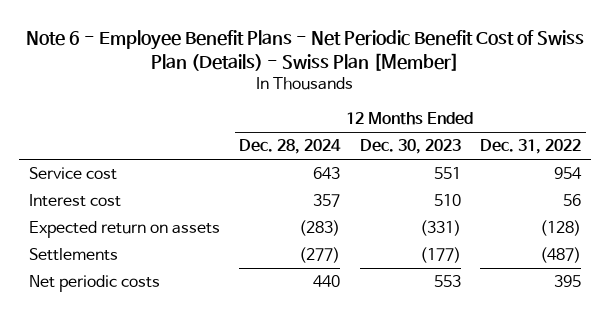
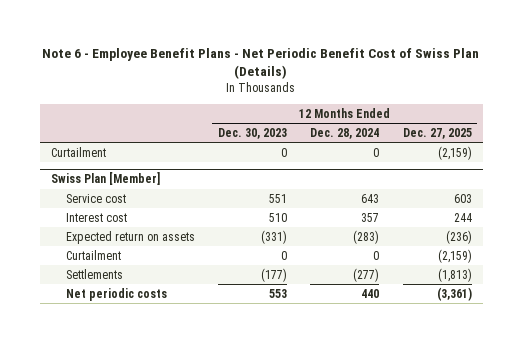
[26,29,585,71] Note 6 - Employee Benefit Plans - Net Periodic Benefit Cost of Swiss Plan (Details) - Swiss Plan [Member] -> [42,48,480,80] Note 6 - Employee Benefit Plans - Net Periodic Benefit Cost of Swiss Plan (Details)
[480,139,582,155] Dec. 31, 2022 -> none
none -> [402,127,472,139] Dec. 27, 2025
none -> [51,146,107,157] Curtailment
none -> [51,172,161,186] Swiss Plan [Member]
none -> [65,249,121,260] Curtailment

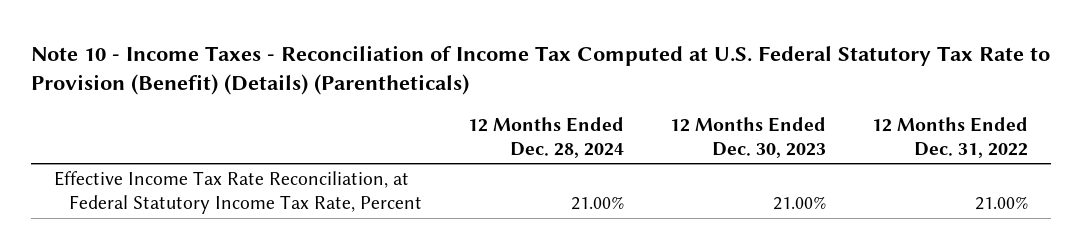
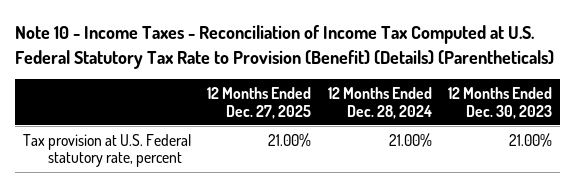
[872,117,1029,158] 12 Months Ended Dec. 31, 2022 -> none
none -> [207,86,312,119] 12 Months Ended Dec. 27, 2025
[53,171,422,214] Effective Income Tax Rate Reconciliation, at Federal Statutory Income Tax Rate, Percent -> [23,133,192,168] Tax provision at U.S. Federal statutory rate, percent

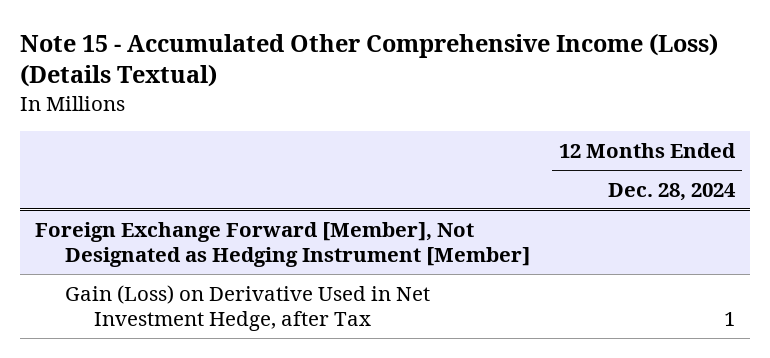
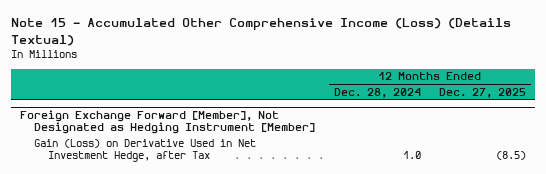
none -> [439,88,527,99] Dec. 27, 2025
[723,312,735,327] 1 -> [402,151,421,160] 1.0

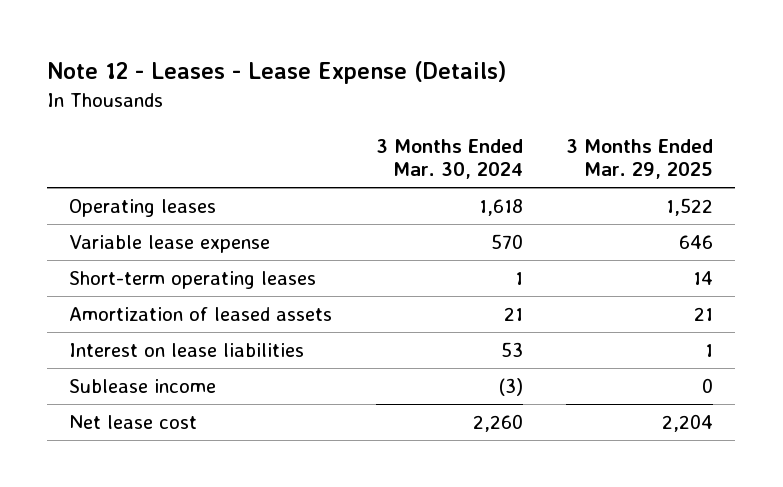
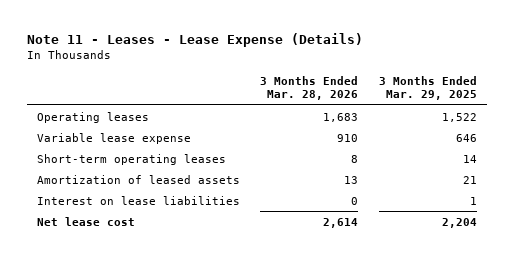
[47,61,507,85] Note 12 - Leases - Lease Expense (Details) -> [26,32,363,47] Note 11 - Leases - Lease Expense (Details)
[375,138,523,180] 3 Months Ended Mar. 30, 2024 -> none
none -> [260,75,359,101] 3 Months Ended Mar. 28, 2026
[69,379,217,394] Sublease income -> none

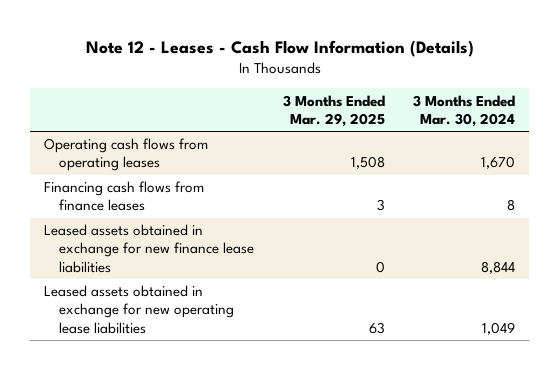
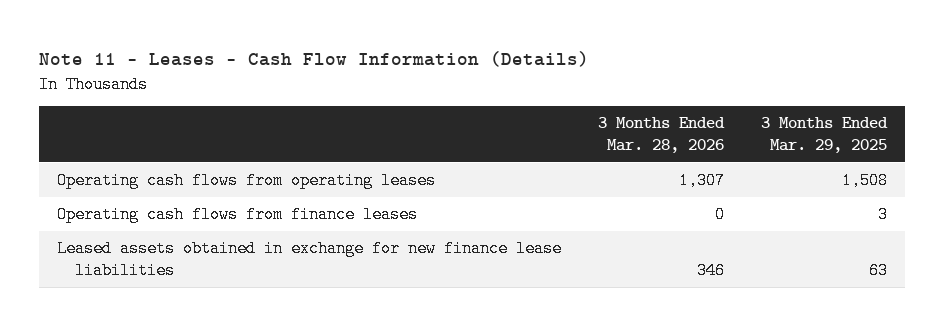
[85,40,474,58] Note 12 - Leases - Cash Flow Information (Details) -> [38,51,589,68] Note 11 - Leases - Cash Flow Information (Details)
[413,94,516,127] 3 Months Ended Mar. 30, 2024 -> none
none -> [597,117,725,153] 3 Months Ended Mar. 28, 2026
[43,285,235,334] Leased assets obtained in exchange for new operating lease liabilities -> none
[43,181,204,212] Financing cash flows from finance leases -> [57,206,419,224] Operating cash flows from finance leases
[375,260,385,273] 0 -> [868,261,888,279] 63

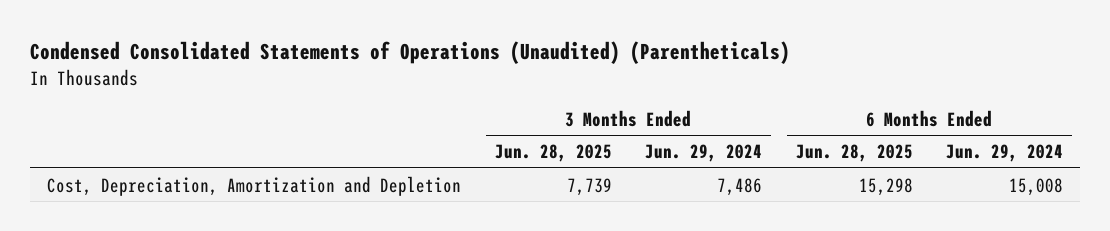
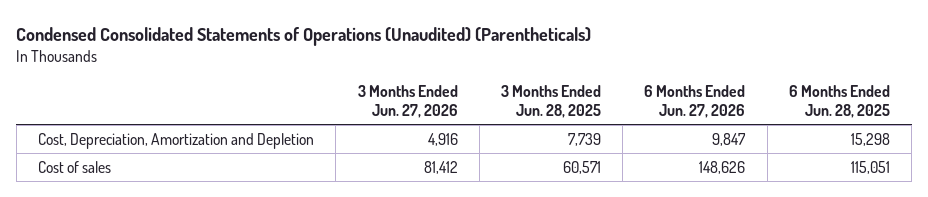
[645,144,763,163] Jun. 29, 2024 -> none
[946,144,1064,163] Jun. 29, 2024 -> none
none -> [357,85,458,119] 3 Months Ended Jun. 27, 2026
none -> [644,85,746,119] 6 Months Ended Jun. 27, 2026
none -> [38,160,112,173] Cost of sales

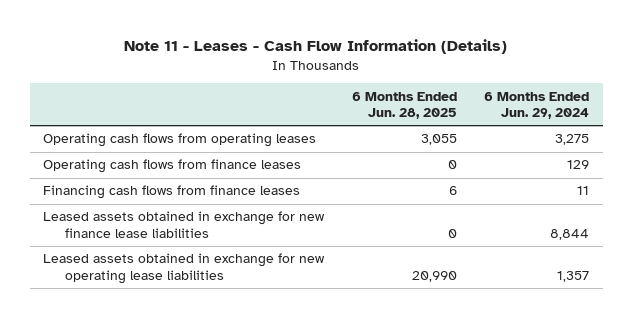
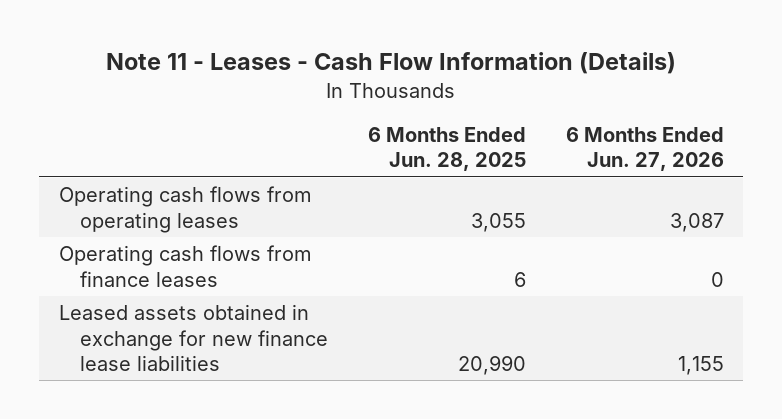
[484,91,590,120] 6 Months Ended Jun. 29, 2024 -> none
none -> [565,127,724,172] 6 Months Ended Jun. 27, 2026
[43,185,301,200] Financing cash flows from finance leases -> none
[43,253,326,284] Leased assets obtained in exchange for new operating lease liabilities -> none
[447,160,457,170] 0 -> [513,271,526,287] 6
[447,228,457,238] 0 -> [457,354,526,375] 20,990

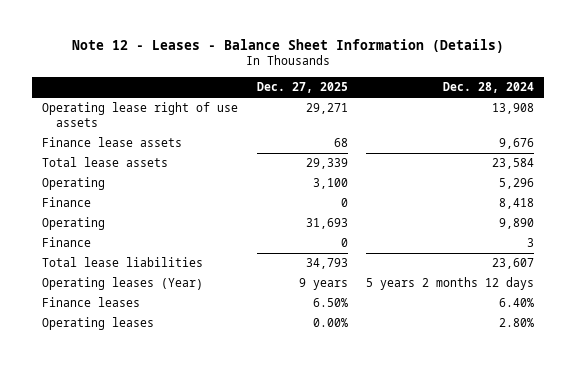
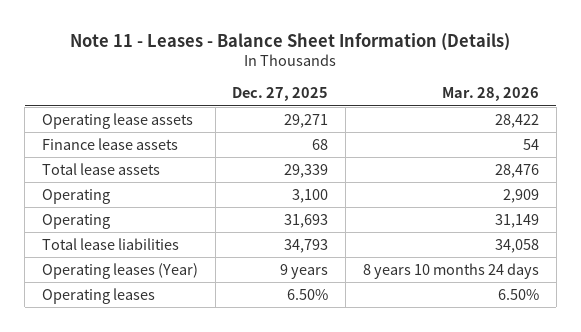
[72,38,505,53] Note 12 - Leases - Balance Sheet Information (Details) -> [70,32,511,51] Note 11 - Leases - Balance Sheet Information (Details)
[443,82,535,94] Dec. 28, 2024 -> none
none -> [442,87,540,102] Mar. 28, 2026
[41,102,238,127] Operating lease right of use assets -> [41,112,193,129] Operating lease assets
[41,197,91,208] Finance -> none
[41,237,91,248] Finance -> none
[41,297,140,308] Finance leases -> none
[312,318,348,328] 0.00% -> [287,288,329,300] 6.50%

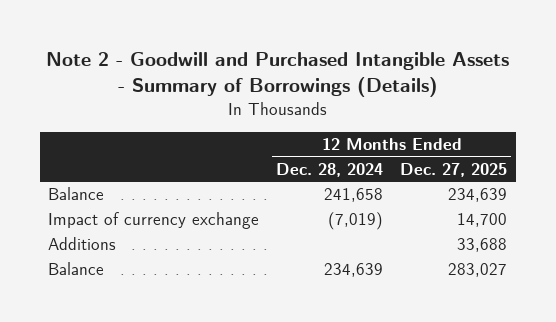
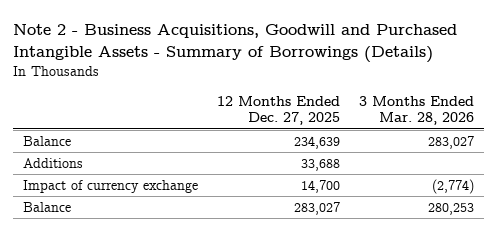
[45,52,509,98] Note 2 - Goodwill and Purchased Intangible Assets - Summary of Borrowings (Details) -> [13,23,458,63] Note 2 - Business Acquisitions, Goodwill and Purchased Intangible Assets - Summary of Borrowings (Details)
[276,162,384,177] Dec. 28, 2024 -> none
none -> [359,95,475,126] 3 Months Ended Mar. 28, 2026
[48,212,260,230] Impact of currency exchange -> [22,179,198,193] Impact of currency exchange

